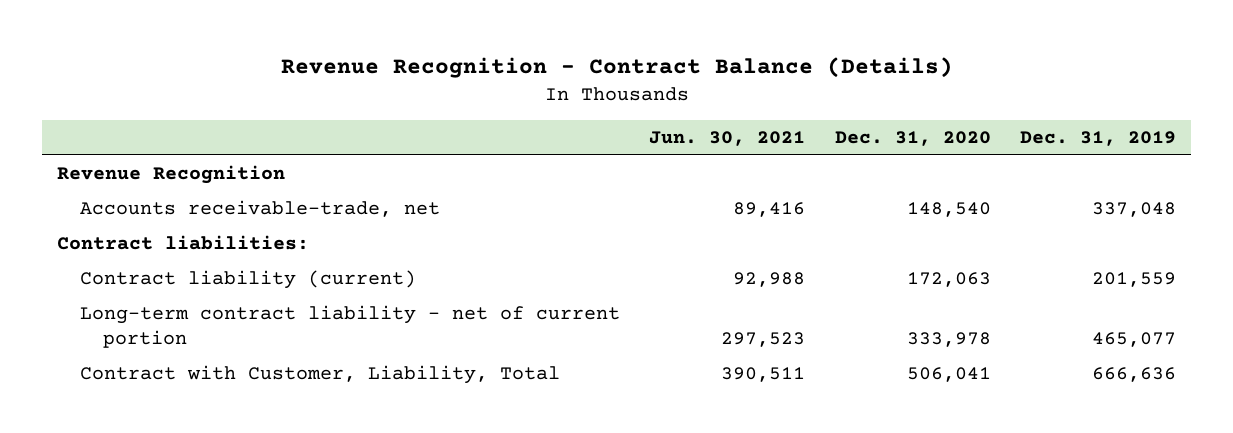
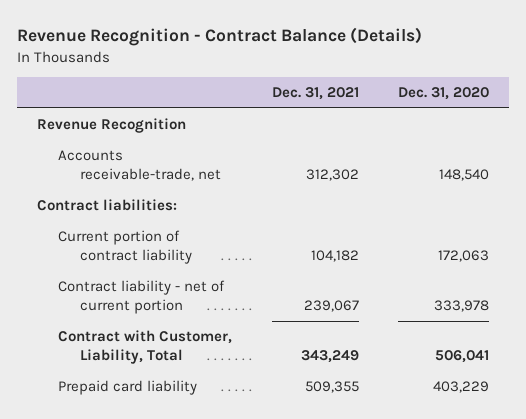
[649,131,806,147] Jun. 30, 2021 -> none
[1020,131,1177,147] Dec. 31, 2019 -> none
none -> [271,87,359,101] Dec. 31, 2021
[80,270,417,290] Contract liability (current) -> [58,230,192,265] Current portion of contract liability
[80,305,621,348] Long-term contract liability - net of current portion -> [58,280,226,315] Contract liability - net of current portion
none -> [58,380,198,396] Prepaid card liability

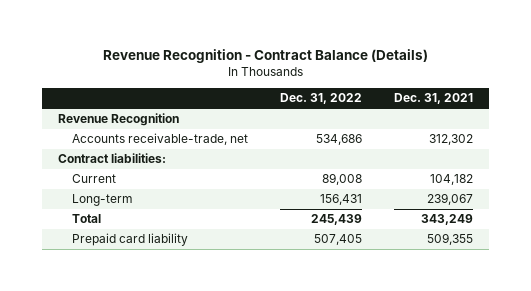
[398,87,490,101] Dec. 31, 2020 -> none
none -> [279,93,362,105] Dec. 31, 2022
[58,230,192,265] Current portion of contract liability -> [71,174,116,184] Current
[58,280,226,315] Contract liability - net of current portion -> [71,194,133,207] Long-term
[58,330,233,365] Contract with Customer, Liability, Total -> [71,214,101,224] Total

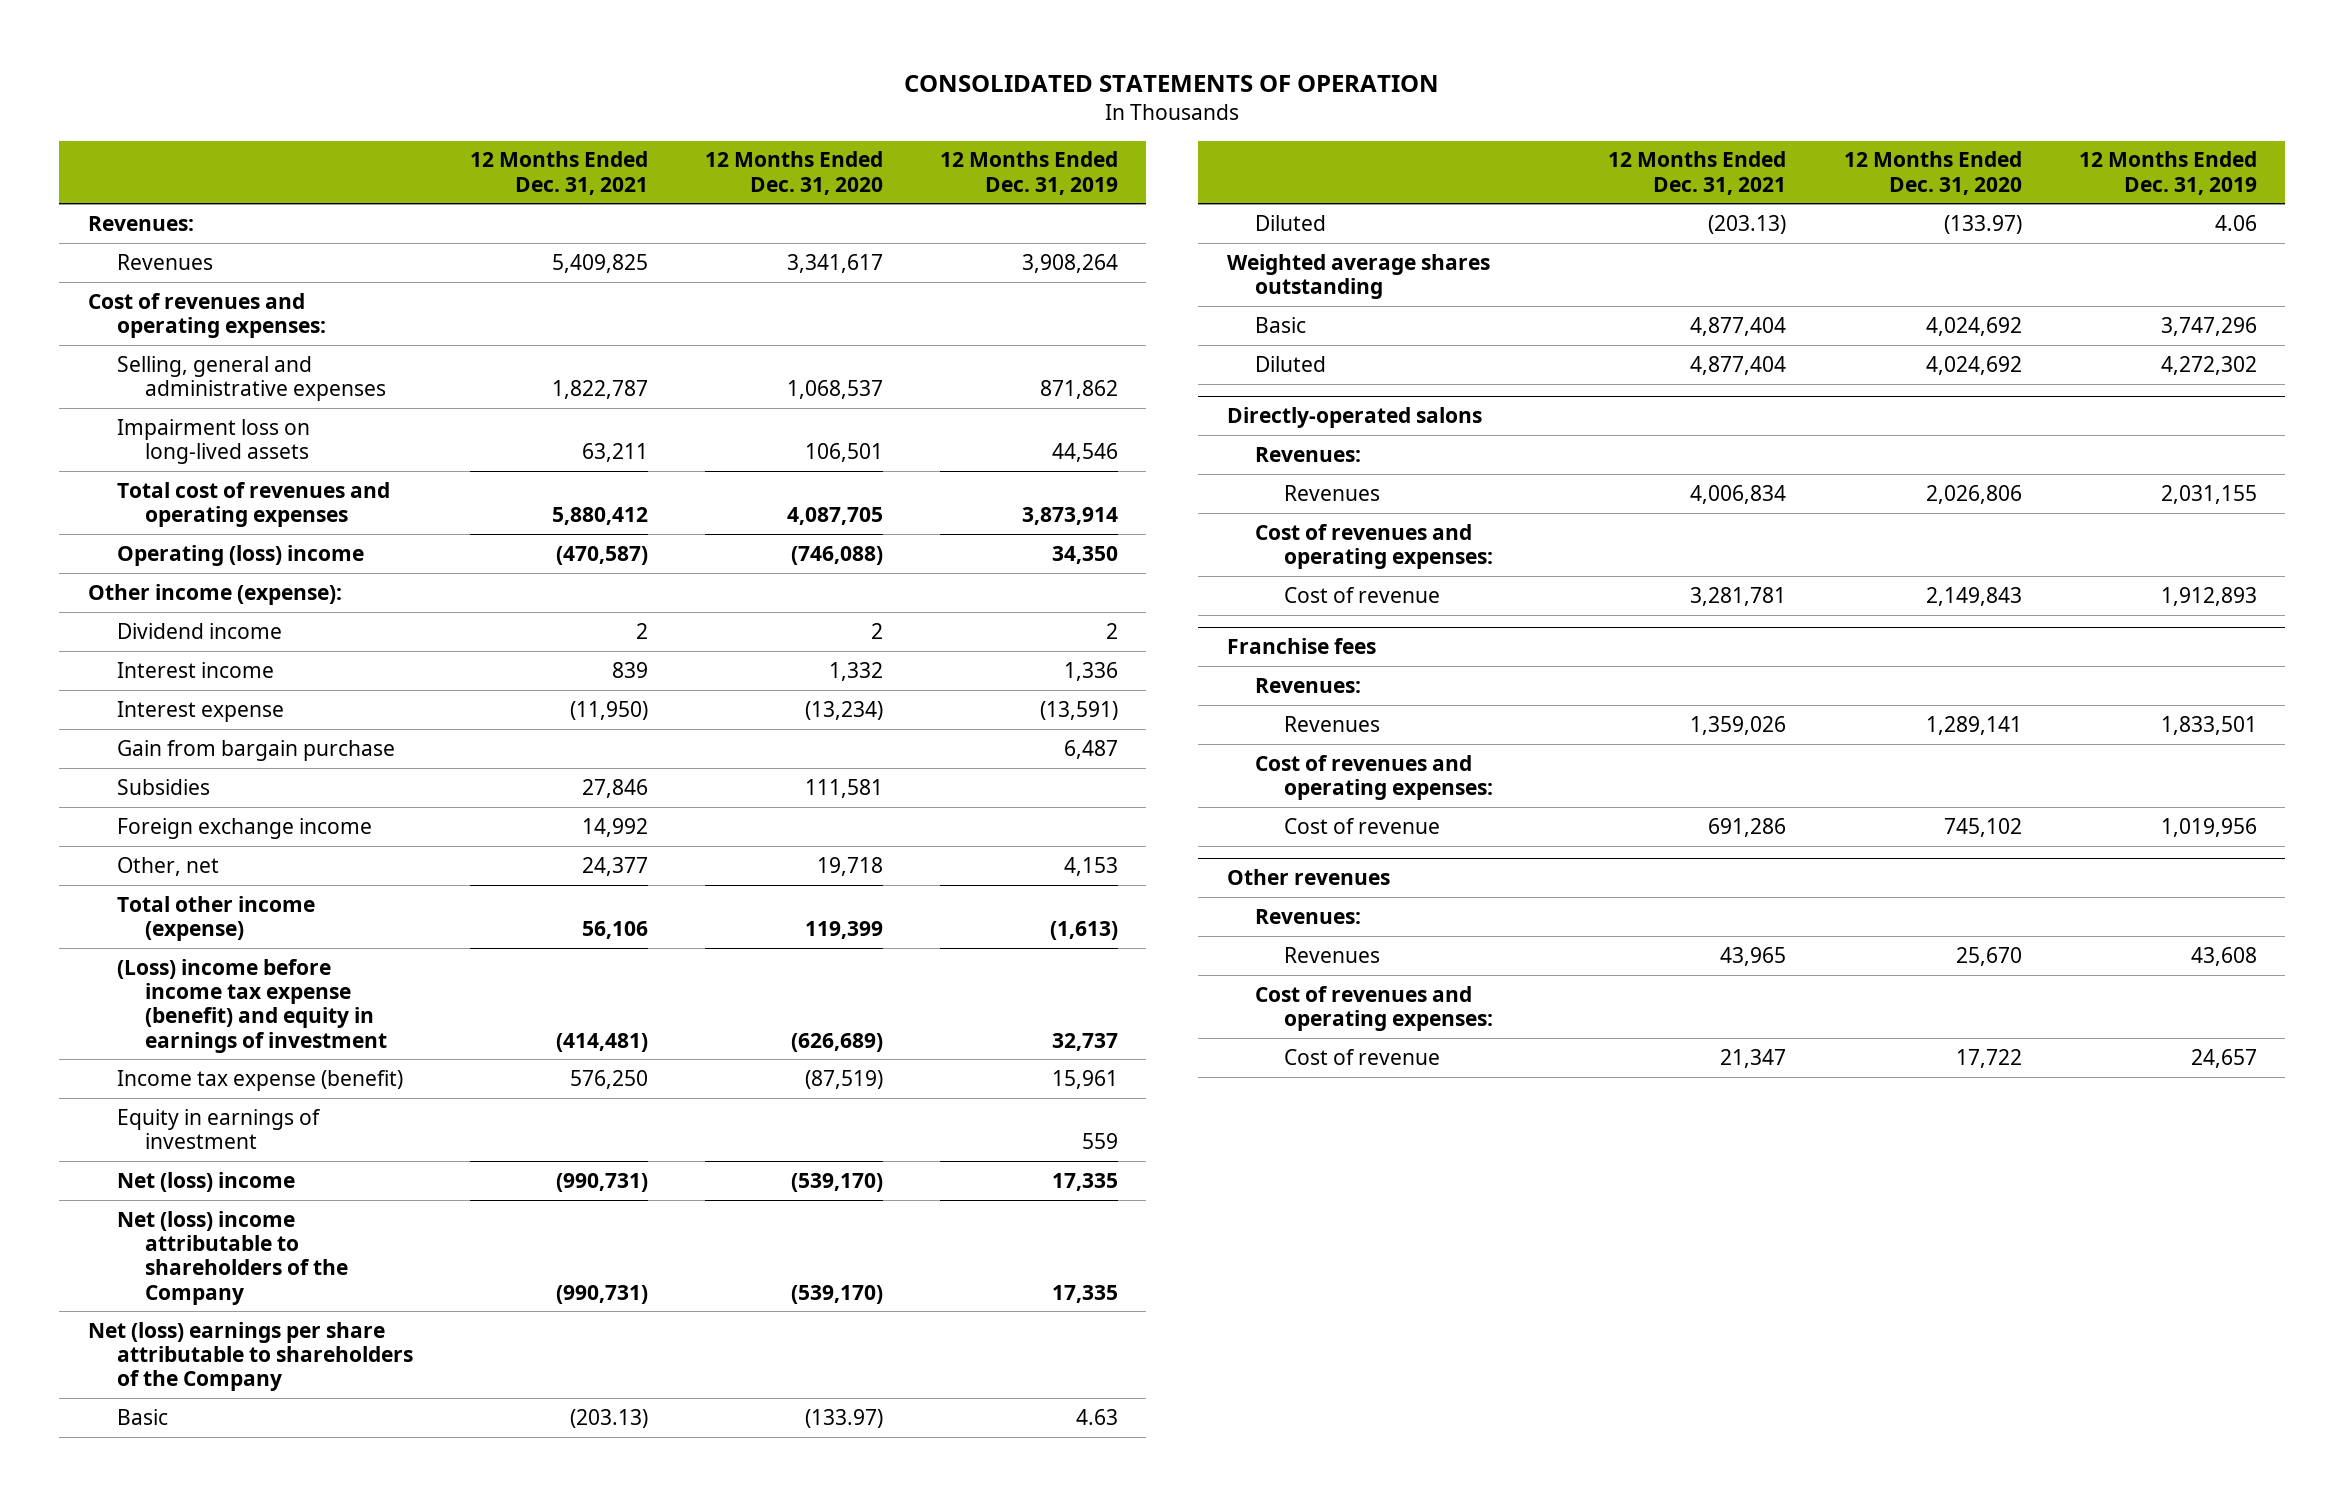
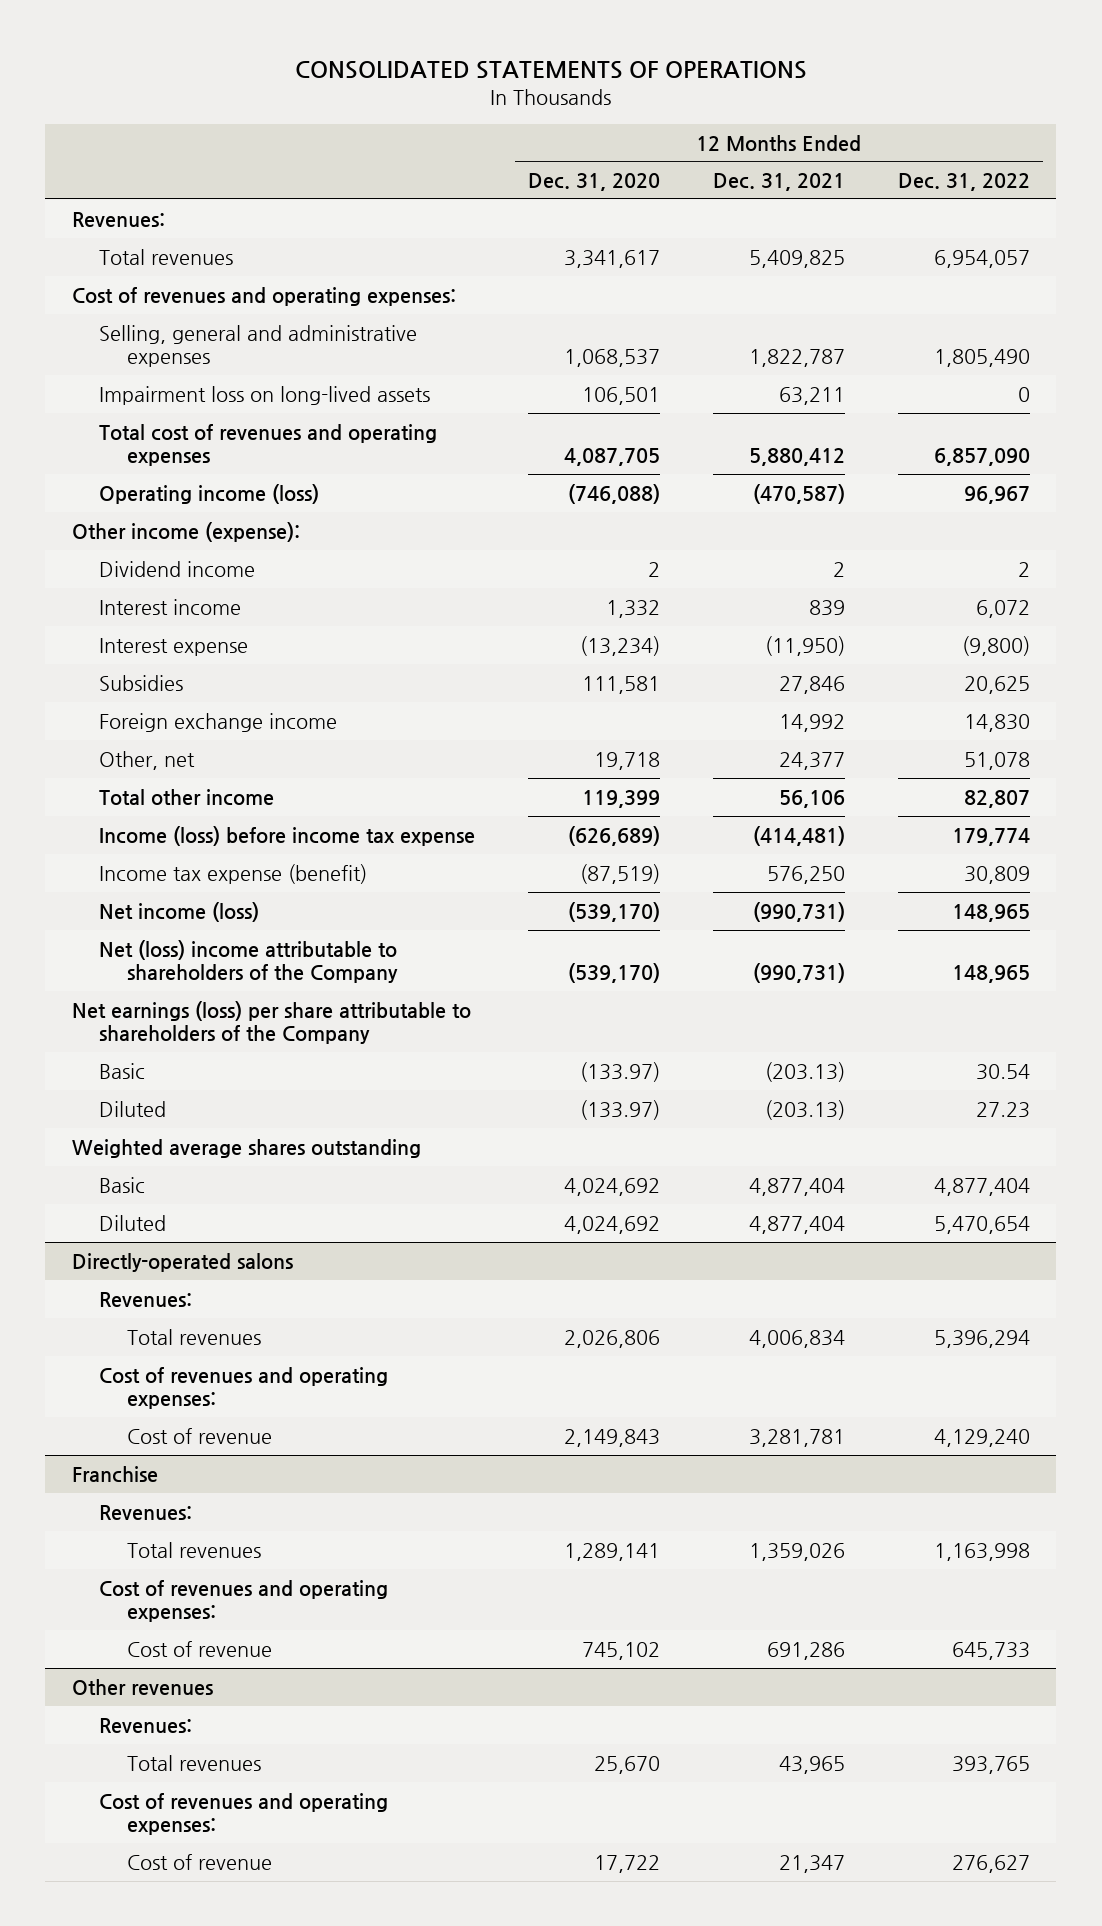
[904,74,1440,92] CONSOLIDATED STATEMENTS OF OPERATION -> [294,60,807,79] CONSOLIDATED STATEMENTS OF OPERATIONS
[939,151,1118,195] 12 Months Ended Dec. 31, 2019 -> none
none -> [897,173,1030,192] Dec. 31, 2022
[116,253,213,270] Revenues -> [99,248,234,265] Total revenues
[116,544,364,566] Operating (loss) income -> [99,483,320,504] Operating income (loss)
[116,739,395,761] Gain from bargain purchase -> none
[116,895,315,942] Total other income (expense) -> [99,788,275,806] Total other income
[116,958,388,1053] (Loss) income before income tax expense (benefit) and equity in earnings of investment -> [99,825,476,846] Income (loss) before income tax expense
[116,1108,321,1150] Equity in earnings of investment -> none
[116,1171,295,1192] Net (loss) income -> [99,901,260,922] Net income (loss)
[87,1321,413,1392] Net (loss) earnings per share attributable to shareholders of the Company -> [71,1000,471,1044] Net earnings (loss) per share attributable to shareholders of the Company
[1284,484,1381,501] Revenues -> [126,1328,261,1345] Total revenues
[1226,637,1376,654] Franchise fees -> [71,1465,158,1483] Franchise
[1284,715,1381,732] Revenues -> [126,1541,261,1558] Total revenues
[1284,946,1381,963] Revenues -> [126,1754,261,1771] Total revenues

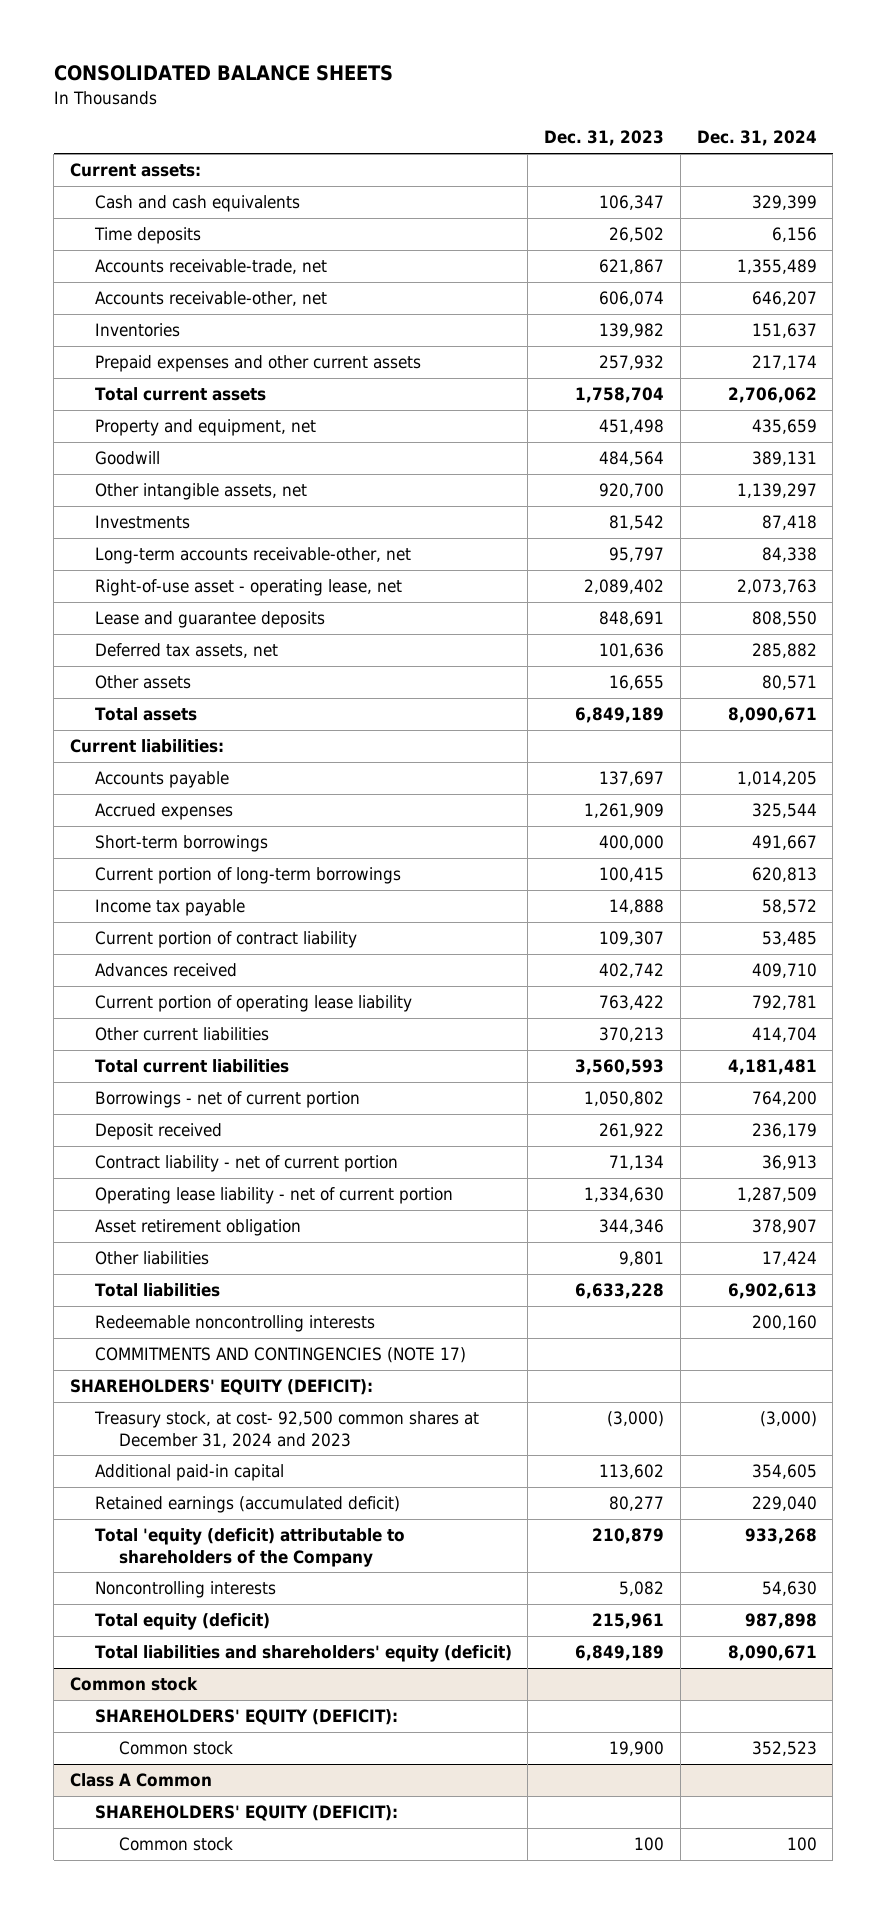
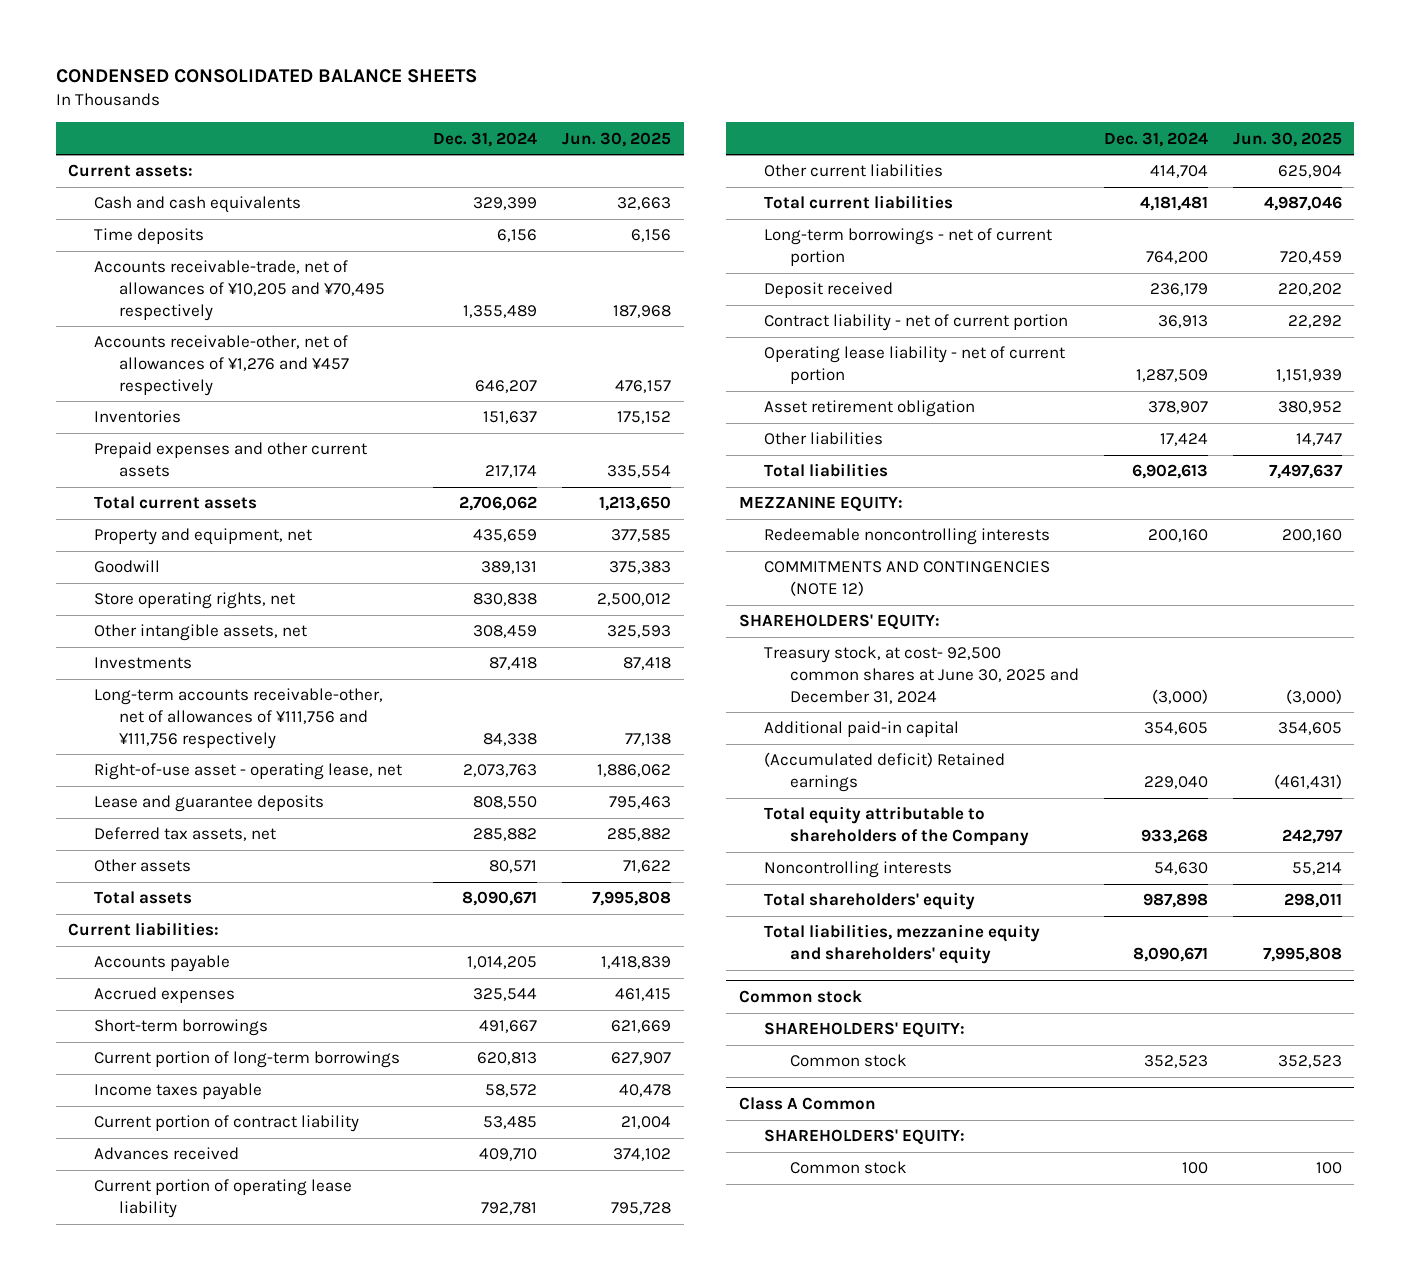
[53,65,393,82] CONSOLIDATED BALANCE SHEETS -> [55,69,477,84] CONDENSED CONSOLIDATED BALANCE SHEETS
[543,130,664,147] Dec. 31, 2023 -> none
none -> [562,131,672,147] Jun. 30, 2025
[94,259,327,275] Accounts receivable-trade, net -> [93,260,386,321] Accounts receivable-trade, net of allowances of ¥10,205 and ¥70,495 respectively
[94,291,327,307] Accounts receivable-other, net -> [93,335,350,396] Accounts receivable-other, net of allowances of ¥1,276 and ¥457 respectively
none -> [93,592,295,610] Store operating rights, net
[736,483,817,499] 1,139,297 -> [473,625,538,639] 308,459
[94,547,411,565] Long-term accounts receivable-other, net -> [93,688,383,749] Long-term accounts receivable-other, net of allowances of ¥111,756 and ¥111,756 respectively
[94,899,245,917] Income tax payable -> [93,1083,262,1101] Income taxes payable
[94,1091,360,1109] Borrowings - net of current portion -> [764,228,1053,267] Long-term borrowings - net of current portion
none -> [738,496,903,513] MEZZANINE EQUITY:
[94,1347,466,1364] COMMITMENTS AND CONTINGENCIES (NOTE 17) -> [764,561,1051,597] COMMITMENTS AND CONTINGENCIES (NOTE 12)
[69,1379,373,1396] SHAREHOLDERS' EQUITY (DEFICIT): -> [738,614,940,631] SHAREHOLDERS' EQUITY:
[93,1411,479,1448] Treasury stock, at cost- 92,500 common shares at December 31, 2024 and 2023 -> [764,646,1080,704] Treasury stock, at cost- 92,500 common shares at June 30, 2025 and December 31, 2024
[94,1496,400,1514] Retained earnings (accumulated deficit) -> [764,752,1006,793] (Accumulated deficit) Retained earnings
[94,1528,405,1567] Total 'equity (deficit) attributable to shareholders of the Company -> [764,806,1030,847] Total equity attributable to shareholders of the Company
[94,1613,270,1631] Total equity (deficit) -> [764,892,976,911] Total shareholders' equity
[94,1645,512,1663] Total liabilities and shareholders' equity (deficit) -> [764,924,1041,965] Total liabilities, mezzanine equity and shareholders' equity
[94,1709,398,1726] SHAREHOLDERS' EQUITY (DEFICIT): -> [764,1022,966,1039] SHAREHOLDERS' EQUITY:
[94,1805,398,1822] SHAREHOLDERS' EQUITY (DEFICIT): -> [764,1129,966,1146] SHAREHOLDERS' EQUITY:

